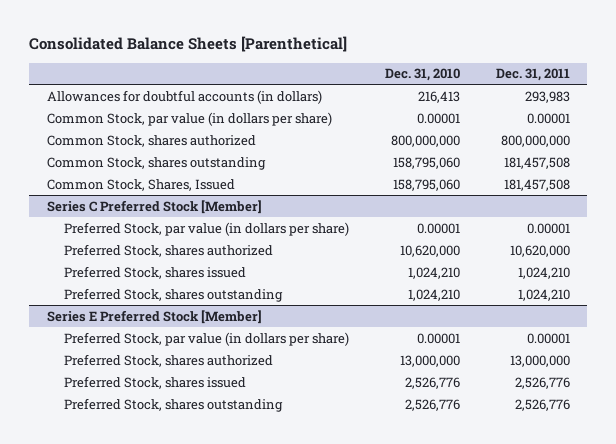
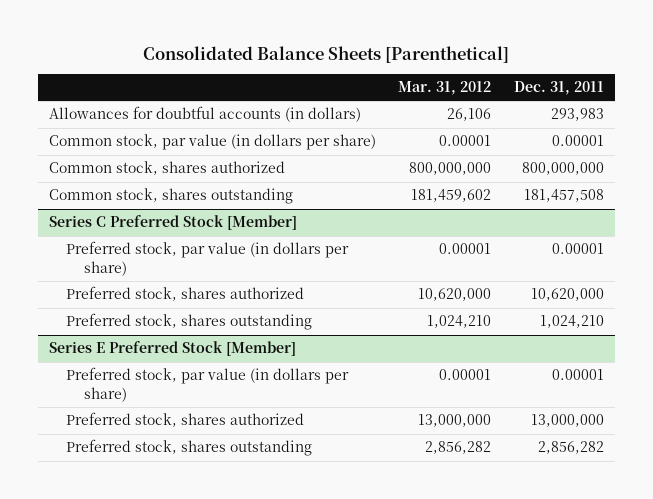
[385,68,461,82] Dec. 31, 2010 -> none
none -> [398,81,492,96] Mar. 31, 2012
[46,178,235,191] Common Stock, Shares, Issued -> none
[46,111,332,126] Common Stock, par value (in dollars per share) -> [48,134,376,151] Common stock, par value (in dollars per share)
[46,134,256,147] Common Stock, shares authorized -> [48,161,285,176] Common stock, shares authorized
[46,156,266,170] Common Stock, shares outstanding -> [48,188,293,205] Common stock, shares outstanding
[64,265,247,279] Preferred Stock, shares issued -> none
[64,221,350,236] Preferred Stock, par value (in dollars per share) -> [66,241,350,276] Preferred stock, par value (in dollars per share)
[64,243,274,257] Preferred Stock, shares authorized -> [66,286,305,302] Preferred stock, shares authorized
[64,287,284,302] Preferred Stock, shares outstanding -> [66,313,313,331] Preferred stock, shares outstanding
[64,375,247,389] Preferred Stock, shares issued -> none
[64,331,350,346] Preferred Stock, par value (in dollars per share) -> [66,367,350,402] Preferred stock, par value (in dollars per share)
[64,353,274,367] Preferred Stock, shares authorized -> [66,412,305,428] Preferred stock, shares authorized
[64,397,284,412] Preferred Stock, shares outstanding -> [66,439,313,457] Preferred stock, shares outstanding
[514,398,570,411] 2,526,776 -> [537,441,604,455] 2,856,282

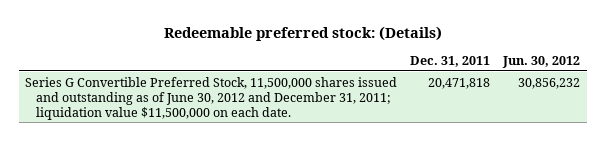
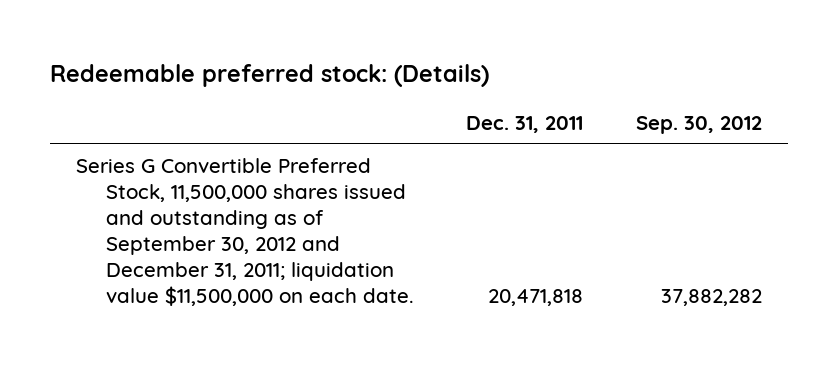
[502,56,581,69] Jun. 30, 2012 -> none
none -> [635,116,762,135] Sep. 30, 2012
[25,76,398,120] Series G Convertible Preferred Stock, 11,500,000 shares issued and outstanding as of June 30, 2012 and December 31, 2011; liquidation value $11,500,000 on each date. -> [75,158,414,307] Series G Convertible Preferred Stock, 11,500,000 shares issued and outstanding as of September 30, 2012 and December 31, 2011; liquidation value $11,500,000 on each date.

